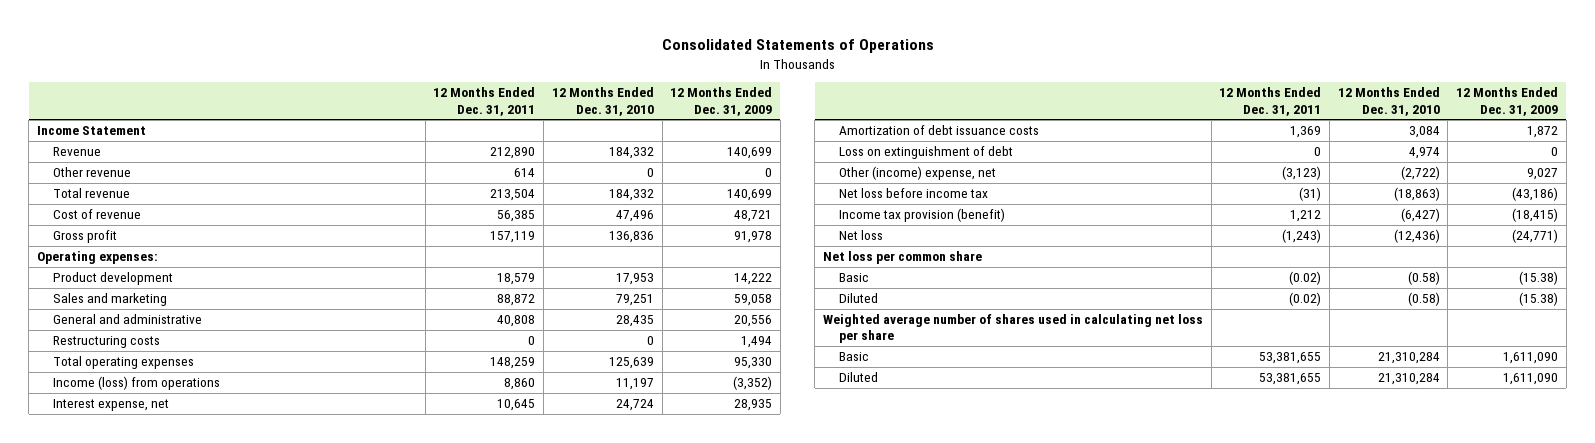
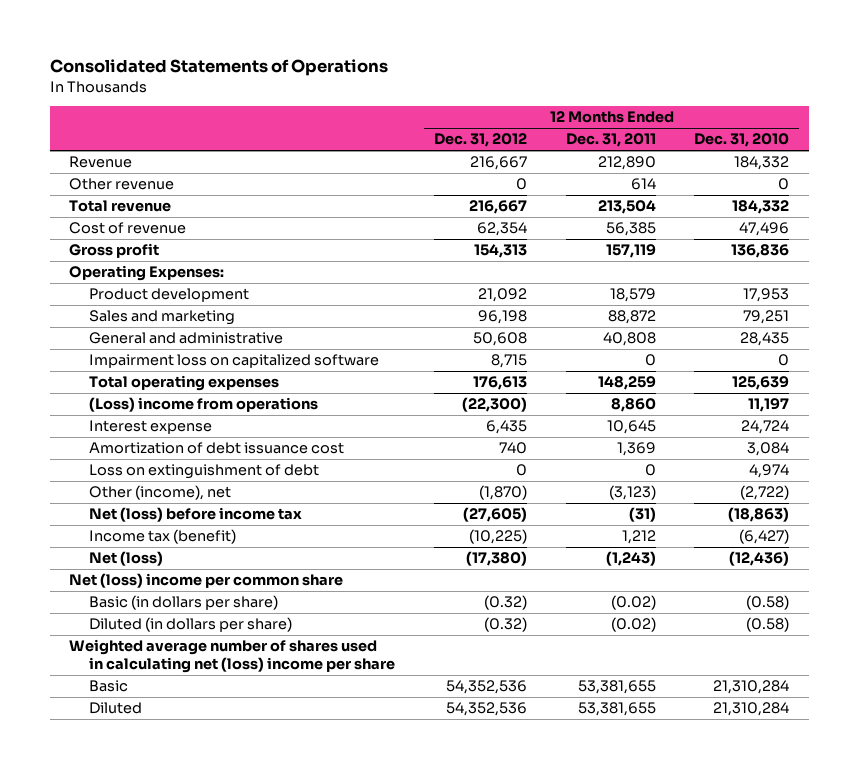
[670,87,773,116] 12 Months Ended Dec. 31, 2009 -> none
none -> [433,133,527,148] Dec. 31, 2012
[37,126,147,136] Income Statement -> none
[37,251,159,265] Operating expenses: -> [69,265,225,282] Operating Expenses:
[52,336,160,349] Restructuring costs -> none
none -> [89,354,380,369] Impairment loss on capitalized software
[52,376,220,391] Income (loss) from operations -> [89,397,319,413] (Loss) income from operations
[52,399,169,412] Interest expense, net -> [89,420,213,435] Interest expense
[838,125,1039,136] Amortization of debt issuance costs -> [89,442,345,455] Amortization of debt issuance cost
[838,166,996,181] Other (income) expense, net -> [89,485,232,501] Other (income), net
[838,188,988,199] Net loss before income tax -> [89,507,303,523] Net (loss) before income tax
[838,208,1005,223] Income tax provision (benefit) -> [89,529,237,545] Income tax (benefit)
[838,230,883,241] Net loss -> [89,551,164,567] Net (loss)
[822,251,982,265] Net loss per common share -> [69,573,344,589] Net (loss) income per common share
[838,273,869,283] Basic -> [89,595,279,611] Basic (in dollars per share)
[838,293,878,304] Diluted -> [89,617,293,633] Diluted (in dollars per share)
[822,314,1203,344] Weighted average number of shares used in calculating net loss per share -> [69,639,396,674] Weighted average number of shares used in calculating net (loss) income per share

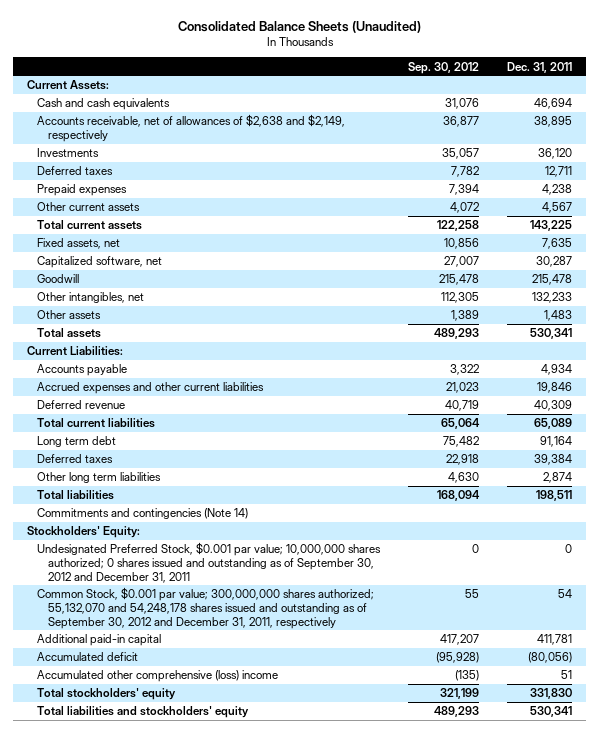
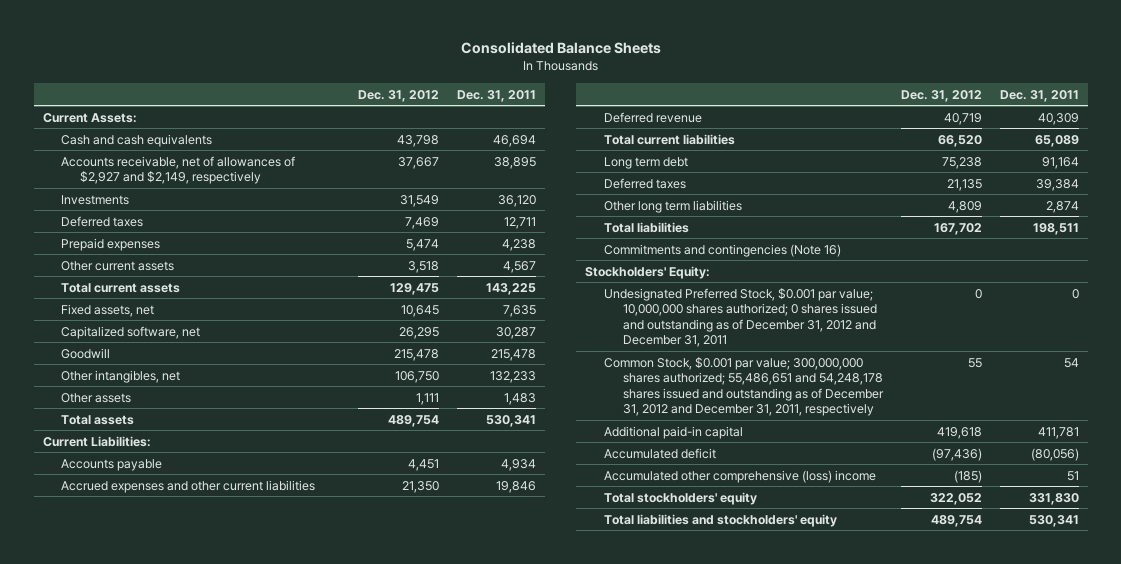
[177,20,421,33] Consolidated Balance Sheets (Unaudited) -> [460,42,661,55] Consolidated Balance Sheets
[408,61,480,74] Sep. 30, 2012 -> none
none -> [358,89,440,102] Dec. 31, 2012
[37,114,346,142] Accounts receivable, net of allowances of $2,638 and $2,149, respectively -> [61,155,296,185] Accounts receivable, net of allowances of $2,927 and $2,149, respectively
[37,508,249,520] Commitments and contingencies (Note 14) -> [604,243,842,257] Commitments and contingencies (Note 16)
[37,542,382,583] Undesignated Preferred Stock, $0.001 par value; 10,000,000 shares authorized; 0 shares issued and outstanding as of September 30, 2012 and December 31, 2011 -> [604,287,877,348] Undesignated Preferred Stock, $0.001 par value; 10,000,000 shares authorized; 0 shares issued and outstanding as of December 31, 2012 and December 31, 2011
[37,587,375,629] Common Stock, $0.001 par value; 300,000,000 shares authorized; 55,132,070 and 54,248,178 shares issued and outstanding as of September 30, 2012 and December 31, 2011, respectively -> [604,356,884,417] Common Stock, $0.001 par value; 300,000,000 shares authorized; 55,486,651 and 54,248,178 shares issued and outstanding as of December 31, 2012 and December 31, 2011, respectively

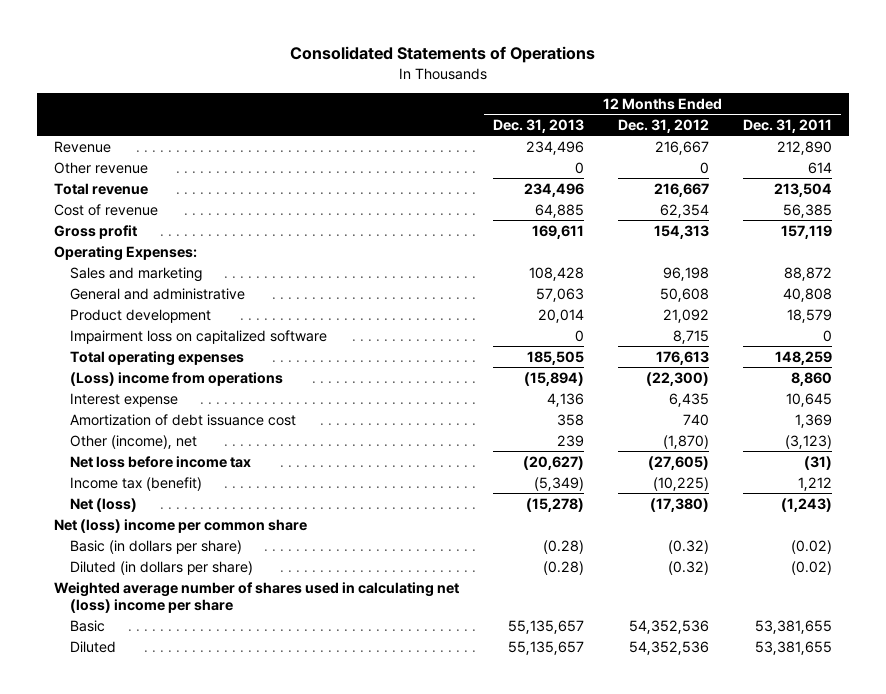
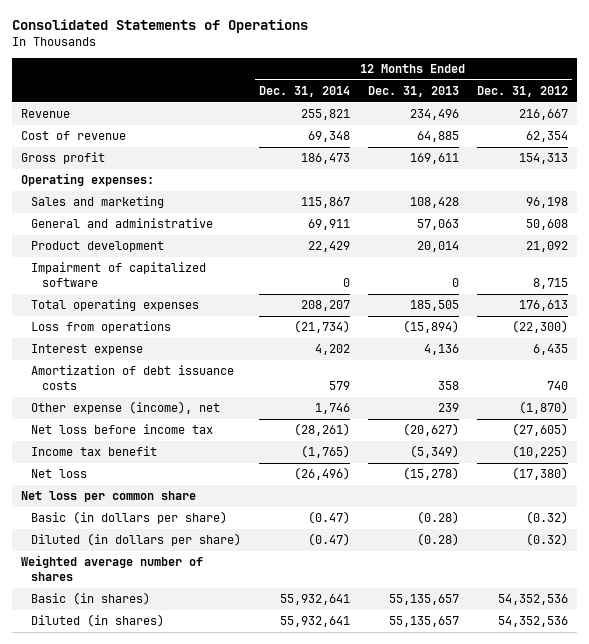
[743,118,833,133] Dec. 31, 2011 -> none
none -> [259,86,351,98] Dec. 31, 2014
[53,161,148,174] Other revenue -> none
[53,182,148,195] Total revenue -> none
[53,245,197,261] Operating Expenses: -> [21,173,155,187] Operating expenses:
[69,329,327,344] Impairment loss on capitalized software -> [31,262,207,288] Impairment of capitalized software
[69,371,283,386] (Loss) income from operations -> [31,321,172,334] Loss from operations
[69,413,296,426] Amortization of debt issuance cost -> [31,365,235,391] Amortization of debt issuance costs
[69,434,197,449] Other (income), net -> [31,401,221,415] Other expense (income), net
[69,476,202,491] Income tax (benefit) -> [31,446,158,457] Income tax benefit
[69,497,137,512] Net (loss) -> [31,469,88,479] Net loss
[53,518,307,533] Net (loss) income per common share -> [21,491,197,503] Net loss per common share
[53,581,459,614] Weighted average number of shares used in calculating net (loss) income per share -> [21,555,204,582] Weighted average number of shares
[69,619,105,632] Basic -> [31,592,151,606] Basic (in shares)
[69,640,116,653] Diluted -> [31,614,165,628] Diluted (in shares)

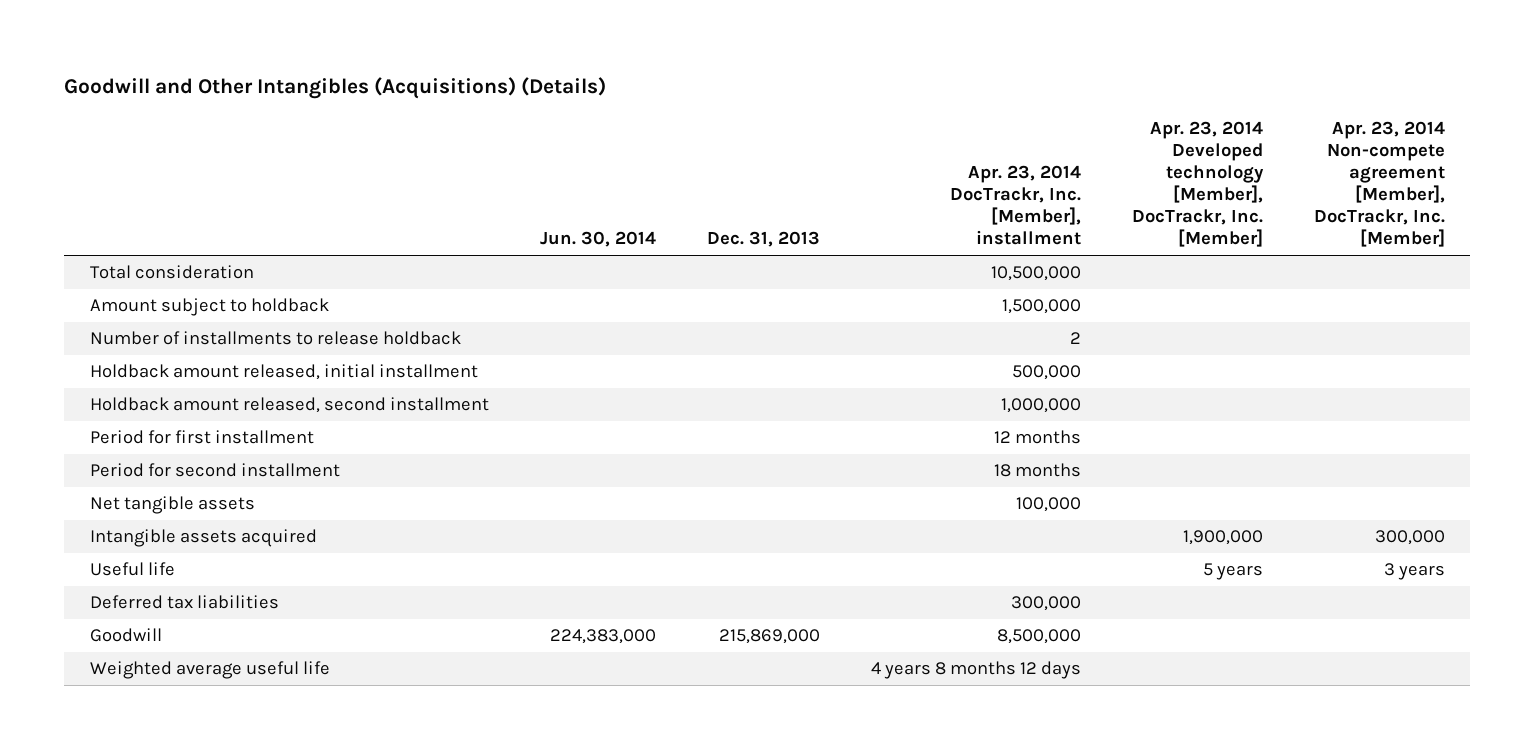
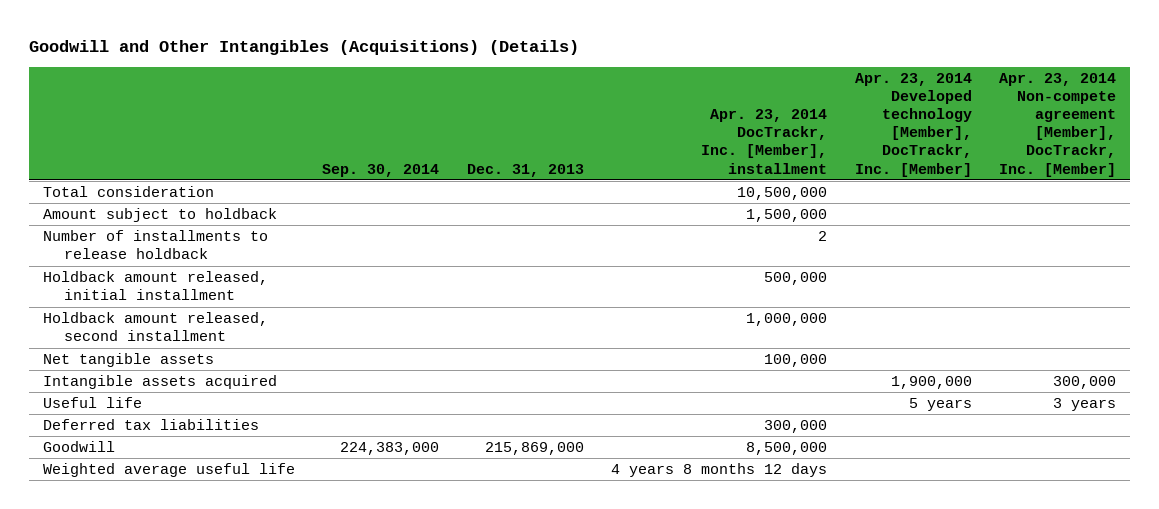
[539,231,656,248] Jun. 30, 2014 -> none
none -> [322,163,440,177] Sep. 30, 2014
[89,430,314,445] Period for first installment -> none
[89,463,340,478] Period for second installment -> none

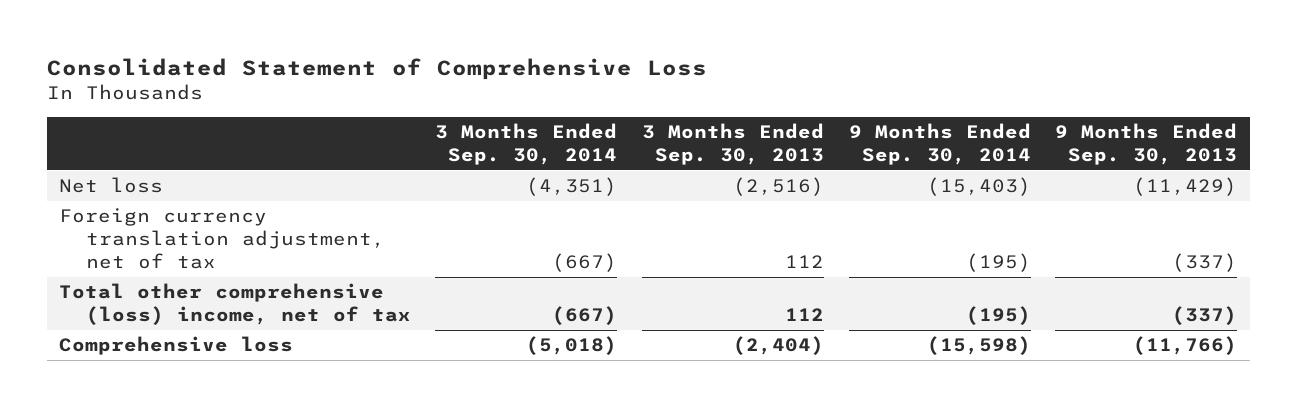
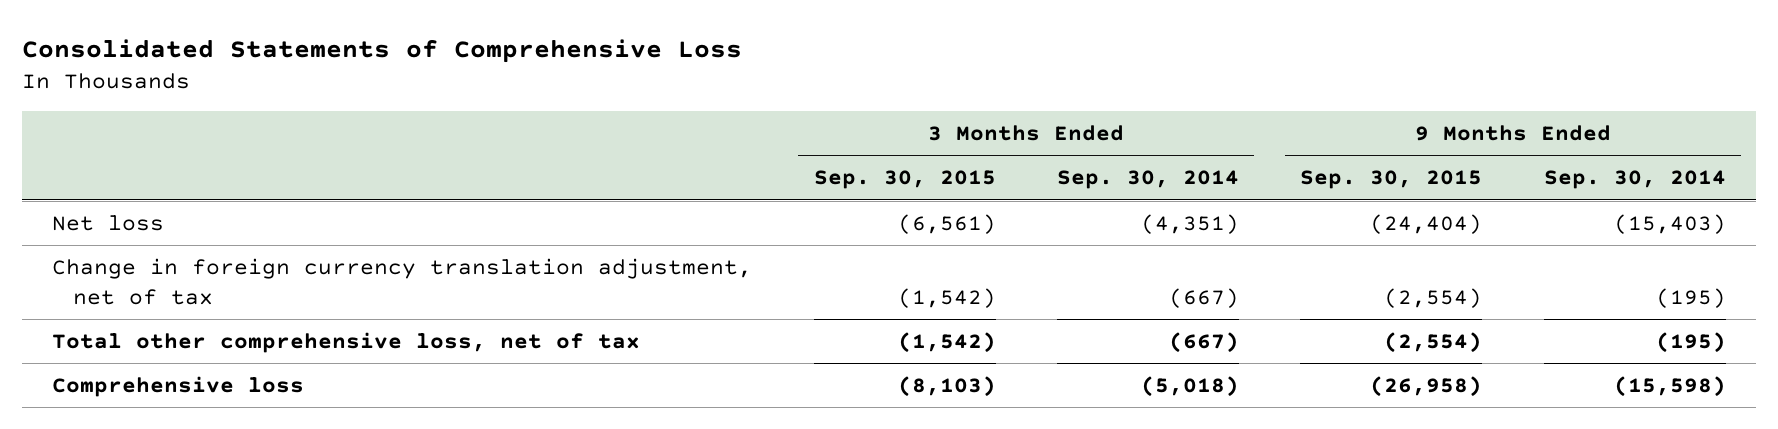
[46,57,707,80] Consolidated Statement of Comprehensive Loss -> [21,39,742,64] Consolidated Statements of Comprehensive Loss
[642,122,825,165] 3 Months Ended Sep. 30, 2013 -> none
[1055,122,1238,165] 9 Months Ended Sep. 30, 2013 -> none
none -> [813,170,996,190] Sep. 30, 2015
none -> [1300,170,1483,190] Sep. 30, 2015
[59,208,385,270] Foreign currency translation adjustment, net of tax -> [52,257,753,305] Change in foreign currency translation adjustment, net of tax
[59,283,411,326] Total other comprehensive (loss) income, net of tax -> [52,331,641,353] Total other comprehensive loss, net of tax

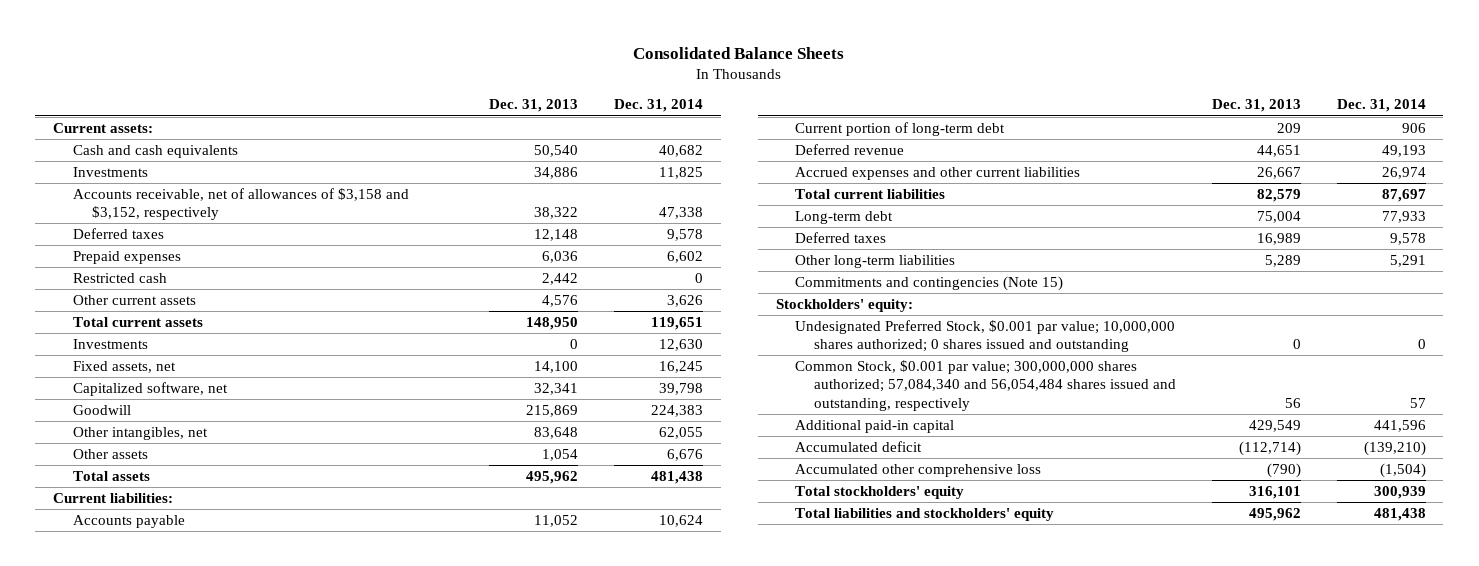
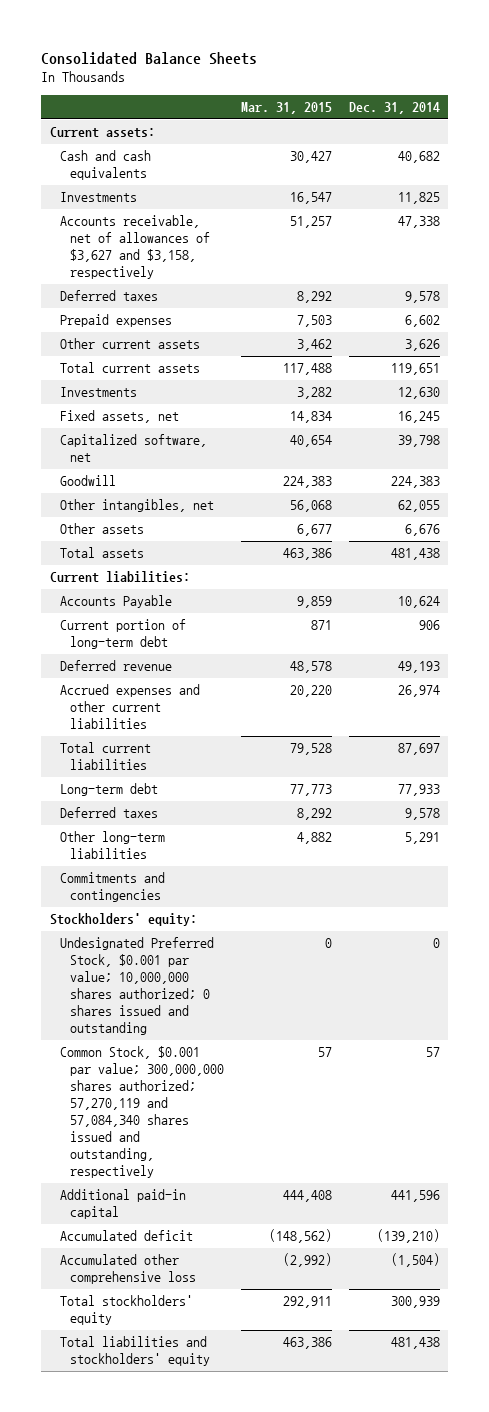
[489,99,579,113] Dec. 31, 2013 -> none
none -> [241,102,333,115] Mar. 31, 2015
[72,187,409,221] Accounts receivable, net of allowances of $3,158 and $3,152, respectively -> [60,215,211,280] Accounts receivable, net of allowances of $3,627 and $3,158, respectively
[72,272,167,283] Restricted cash -> none
[72,514,185,528] Accounts payable -> [60,595,173,609] Accounts Payable
[795,275,1064,291] Commitments and contingencies (Note 15) -> [60,872,166,903] Commitments and contingencies
[795,359,1177,411] Common Stock, $0.001 par value; 300,000,000 shares authorized; 57,084,340 and 56,054,484 shares issued and outstanding, respectively -> [60,1046,225,1179] Common Stock, $0.001 par value; 300,000,000 shares authorized; 57,270,119 and 57,084,340 shares issued and outstanding, respectively

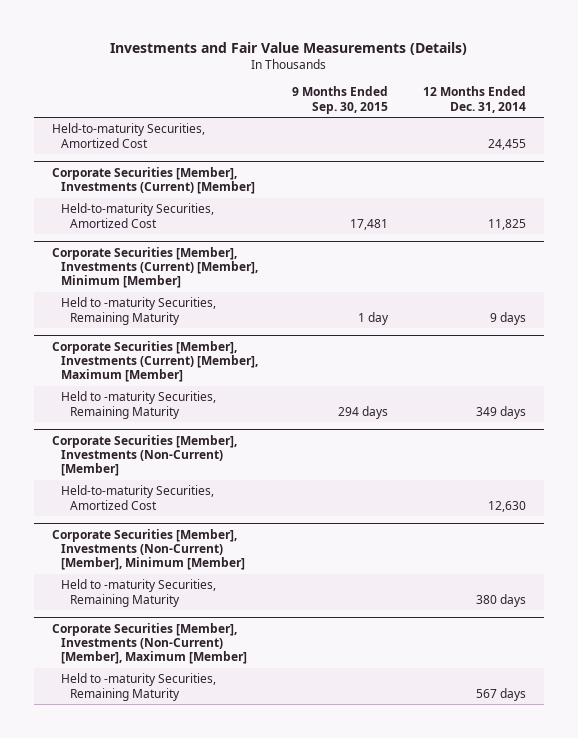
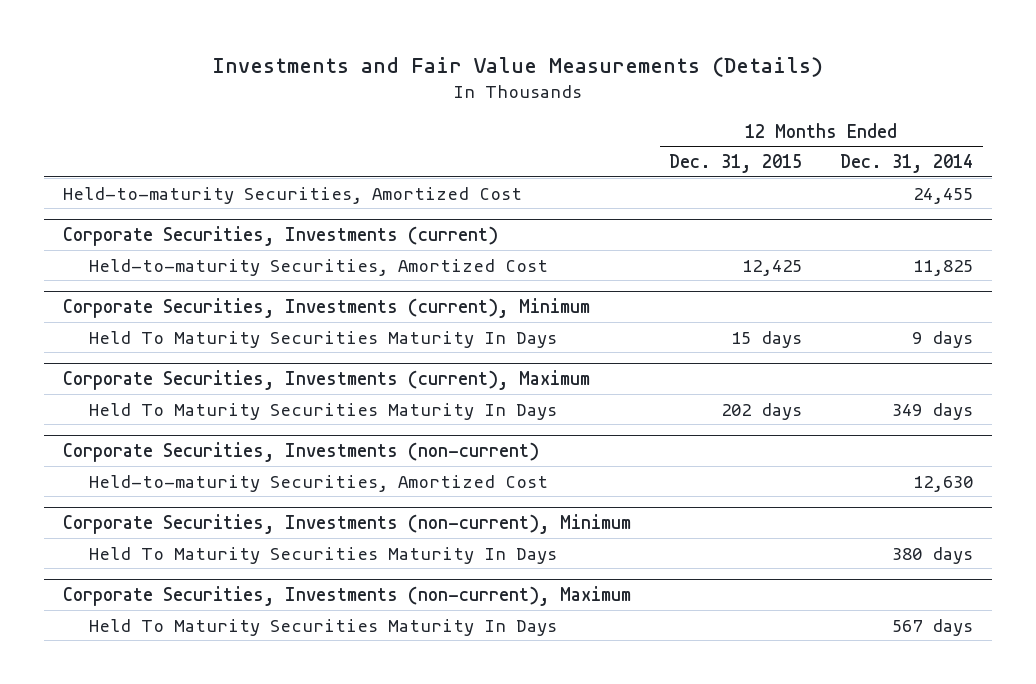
[292,86,389,114] 9 Months Ended Sep. 30, 2015 -> none
none -> [669,154,803,174] Dec. 31, 2015
[51,166,255,194] Corporate Securities [Member], Investments (Current) [Member] -> [63,225,499,246] Corporate Securities, Investments (current)
[51,246,258,289] Corporate Securities [Member], Investments (Current) [Member], Minimum [Member] -> [63,297,591,318] Corporate Securities, Investments (current), Minimum
[60,297,216,325] Held to -maturity Securities, Remaining Maturity -> [89,330,558,348] Held To Maturity Securities Maturity In Days
[51,340,258,383] Corporate Securities [Member], Investments (Current) [Member], Maximum [Member] -> [63,369,591,390] Corporate Securities, Investments (current), Maximum
[60,391,216,419] Held to -maturity Securities, Remaining Maturity -> [89,402,558,420] Held To Maturity Securities Maturity In Days
[51,434,237,477] Corporate Securities [Member], Investments (Non-Current) [Member] -> [63,441,540,462] Corporate Securities, Investments (non-current)
[51,528,245,571] Corporate Securities [Member], Investments (Non-Current) [Member], Minimum [Member] -> [63,513,632,534] Corporate Securities, Investments (non-current), Minimum
[60,579,216,607] Held to -maturity Securities, Remaining Maturity -> [89,546,558,564] Held To Maturity Securities Maturity In Days
[51,622,247,665] Corporate Securities [Member], Investments (Non-Current) [Member], Maximum [Member] -> [63,585,632,606] Corporate Securities, Investments (non-current), Maximum
[60,673,216,701] Held to -maturity Securities, Remaining Maturity -> [89,618,558,636] Held To Maturity Securities Maturity In Days

